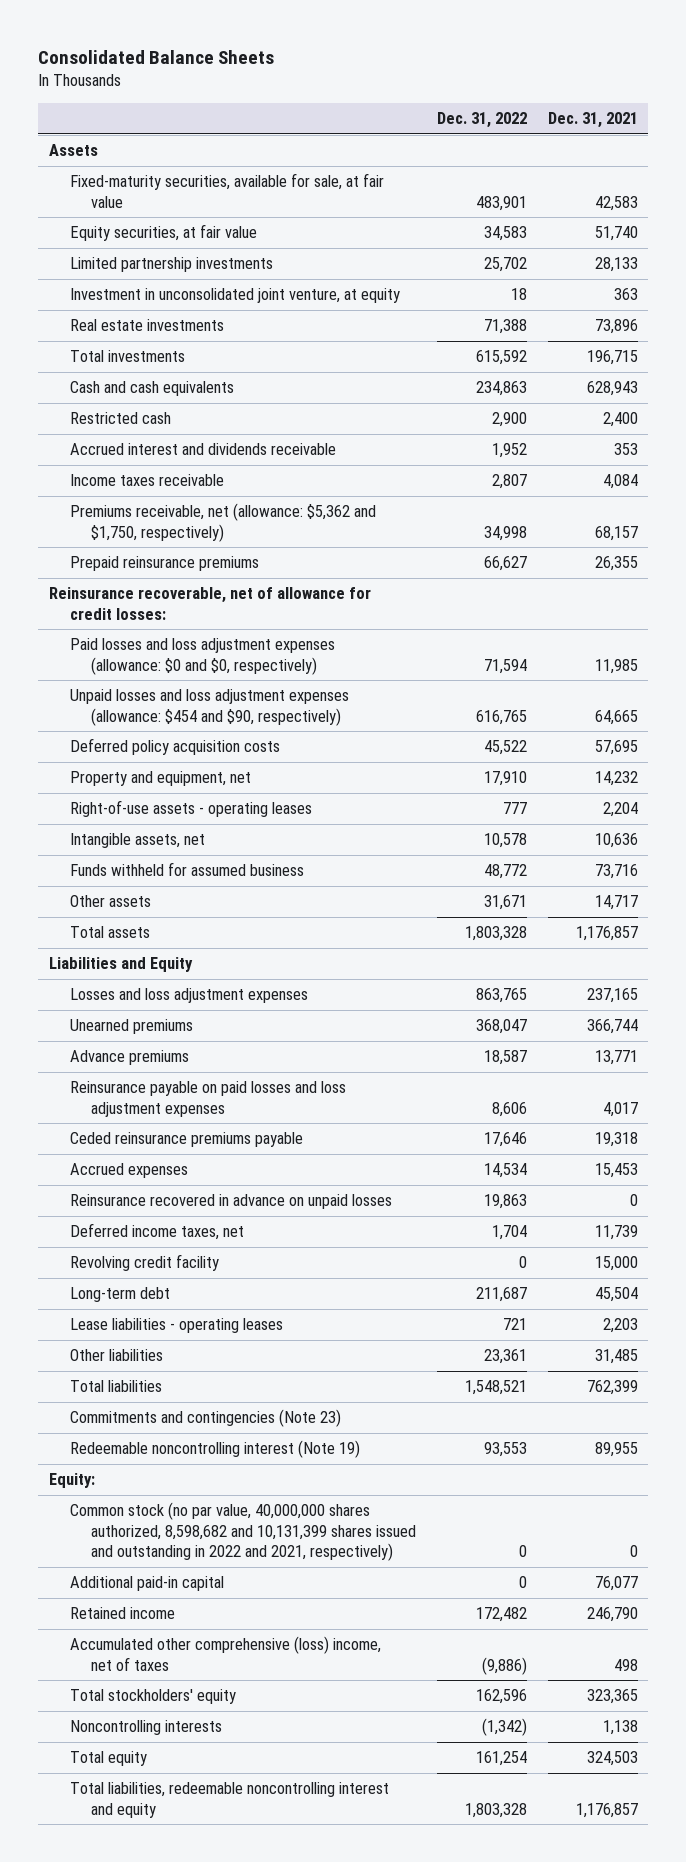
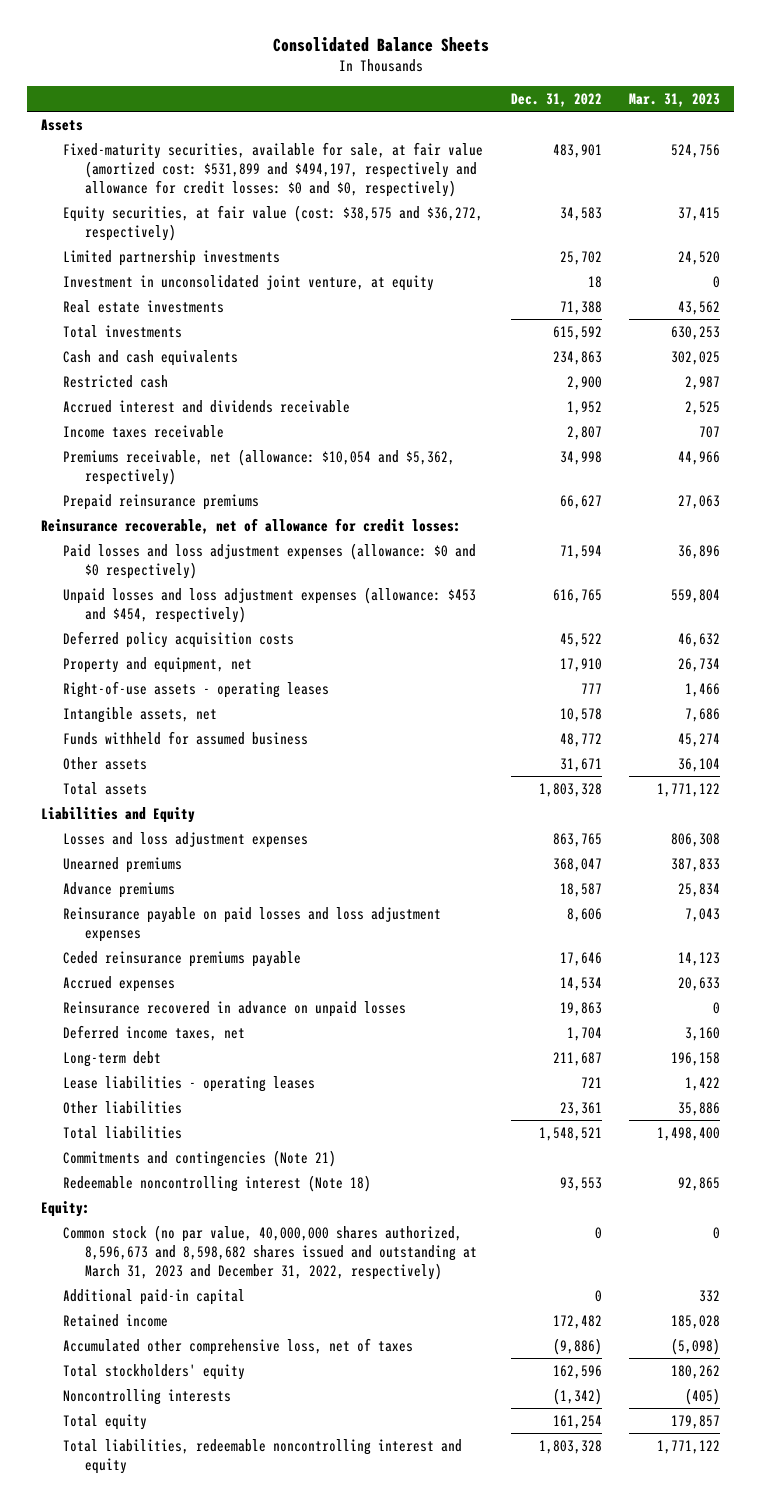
[547,112,638,129] Dec. 31, 2021 -> none
none -> [629,93,721,108] Mar. 31, 2023
[69,173,384,208] Fixed-maturity securities, available for sale, at fair value -> [63,141,484,197] Fixed-maturity securities, available for sale, at fair value (amortized cost: $531,899 and $494,197, respectively and allowance for credit losses: $0 and $0, respectively)
[69,224,257,242] Equity securities, at fair value -> [63,204,484,241] Equity securities, at fair value (cost: $38,575 and $36,272, respectively)
[69,503,376,542] Premiums receivable, net (allowance: $5,362 and $1,750, respectively) -> [63,448,456,485] Premiums receivable, net (allowance: $10,054 and $5,362, respectively)
[69,638,335,675] Paid losses and loss adjustment expenses (allowance: $0 and $0, respectively) -> [63,542,477,579] Paid losses and loss adjustment expenses (allowance: $0 and $0 respectively)
[69,689,349,726] Unpaid losses and loss adjustment expenses (allowance: $454 and $90, respectively) -> [63,586,477,623] Unpaid losses and loss adjustment expenses (allowance: $453 and $454, respectively)
[69,1254,219,1272] Revolving credit facility -> none
[69,1409,341,1428] Commitments and contingencies (Note 23) -> [63,1149,337,1167] Commitments and contingencies (Note 21)
[69,1440,360,1459] Redeemable noncontrolling interest (Note 19) -> [63,1174,372,1192] Redeemable noncontrolling interest (Note 18)
[69,1502,416,1562] Common stock (no par value, 40,000,000 shares authorized, 8,598,682 and 10,131,399 shares issued and outstanding in 2022 and 2021, respectively) -> [63,1224,478,1280] Common stock (no par value, 40,000,000 shares authorized, 8,596,673 and 8,598,682 shares issued and outstanding at March 31, 2023 and December 31, 2022, respectively)
[69,1636,381,1671] Accumulated other comprehensive (loss) income, net of taxes -> [63,1337,414,1355] Accumulated other comprehensive loss, net of taxes

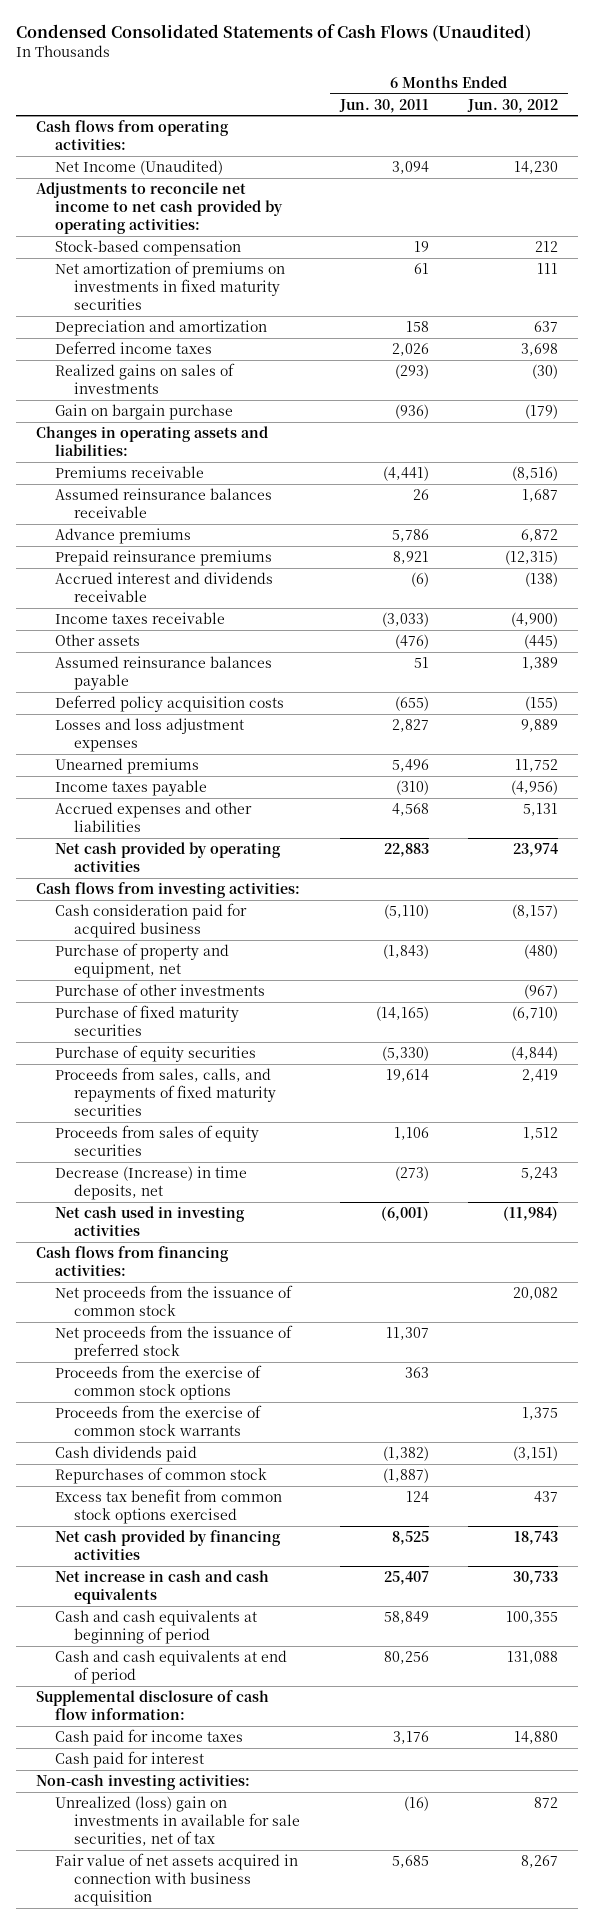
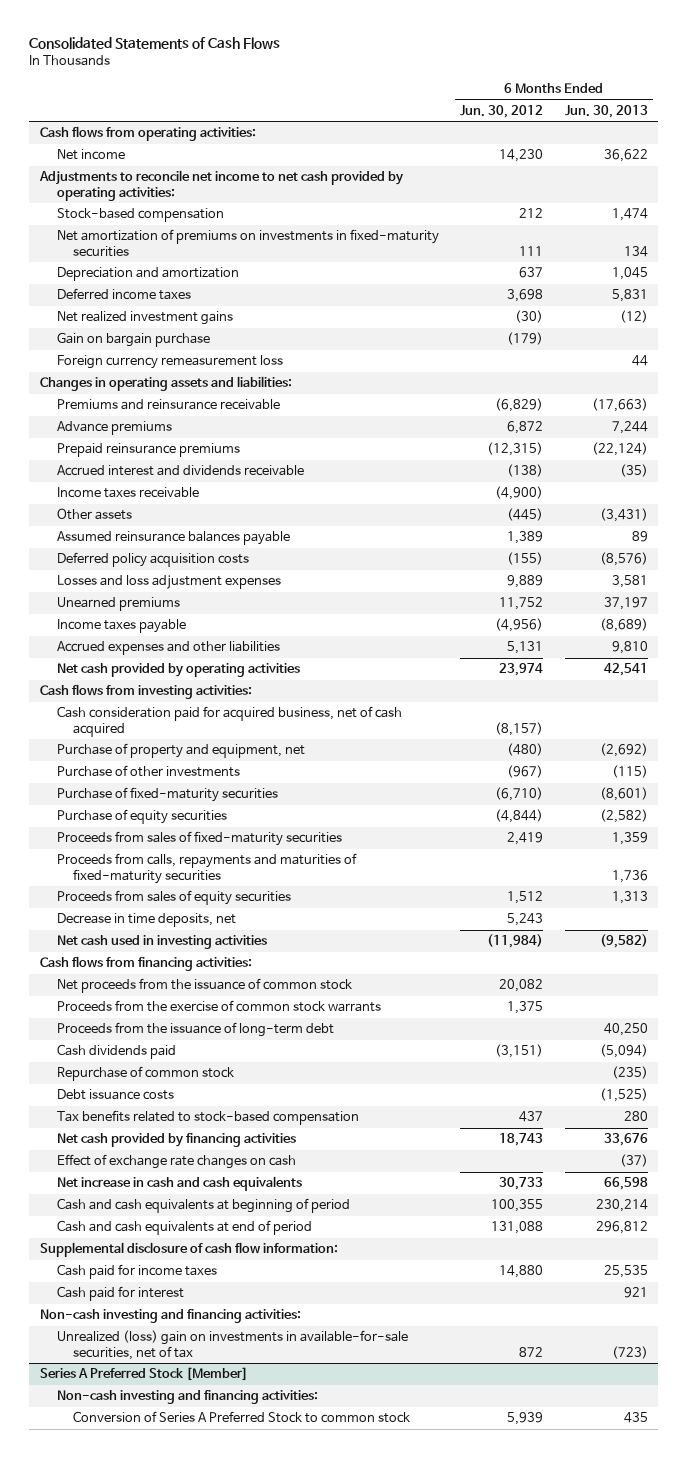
[16,24,532,43] Condensed Consolidated Statements of Cash Flows (Unaudited) -> [29,37,281,50] Consolidated Statements of Cash Flows
[338,98,429,113] Jun. 30, 2011 -> none
none -> [564,104,648,118] Jun. 30, 2013
[55,160,224,176] Net Income (Unaudited) -> [56,149,125,161] Net income
[55,261,286,311] Net amortization of premiums on investments in fixed maturity securities -> [56,229,439,257] Net amortization of premiums on investments in fixed-maturity securities
[55,363,236,395] Realized gains on sales of investments -> [56,311,233,326] Net realized investment gains
none -> [56,355,283,370] Foreign currency remeasurement loss
[55,488,273,519] Assumed reinsurance balances receivable -> none
[55,466,205,479] Premiums receivable -> [56,399,280,411] Premiums and reinsurance receivable
[512,466,559,482] (8,516) -> [495,398,544,413] (6,829)
[55,903,248,939] Cash consideration paid for acquired business -> [56,706,402,737] Cash consideration paid for acquired business, net of cash acquired
[55,1005,240,1037] Purchase of fixed maturity securities -> [56,787,278,803] Purchase of fixed-maturity securities
[55,1067,277,1117] Proceeds from sales, calls, and repayments of fixed maturity securities -> [56,831,342,847] Proceeds from sales of fixed-maturity securities
none -> [56,853,357,884] Proceeds from calls, repayments and maturities of fixed-maturity securities
[55,1166,248,1201] Decrease (Increase) in time deposits, net -> [56,913,236,928] Decrease in time deposits, net
[55,1325,294,1361] Net proceeds from the issuance of preferred stock -> none
[55,1365,263,1401] Proceeds from the exercise of common stock options -> none
none -> [56,1022,334,1038] Proceeds from the issuance of long-term debt
[55,1467,268,1485] Repurchases of common stock -> [56,1066,234,1082] Repurchase of common stock
none -> [56,1089,174,1101] Debt issuance costs
[55,1489,283,1525] Excess tax benefit from common stock options exercised -> [56,1110,359,1126] Tax benefits related to stock-based compensation
none -> [56,1154,296,1170] Effect of exchange rate changes on cash
[55,1853,299,1907] Fair value of net assets acquired in connection with business acquisition -> none
[36,1774,251,1791] Non-cash investing activities: -> [39,1309,301,1324] Non-cash investing and financing activities:
[55,1796,301,1847] Unrealized (loss) gain on investments in available for sale securities, net of tax -> [56,1330,408,1360] Unrealized (loss) gain on investments in available-for-sale securities, net of tax
none -> [39,1367,248,1382] Series A Preferred Stock [Member]
none -> [56,1390,318,1405] Non-cash investing and financing activities:
none -> [73,1411,411,1424] Conversion of Series A Preferred Stock to common stock

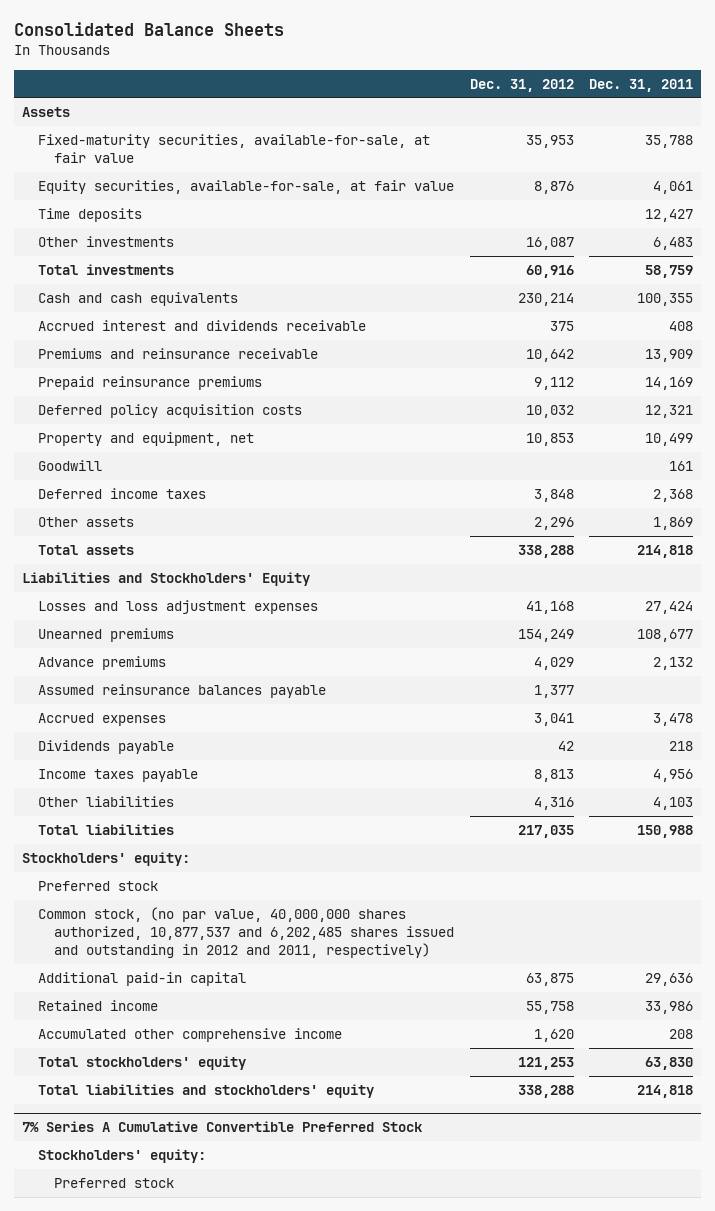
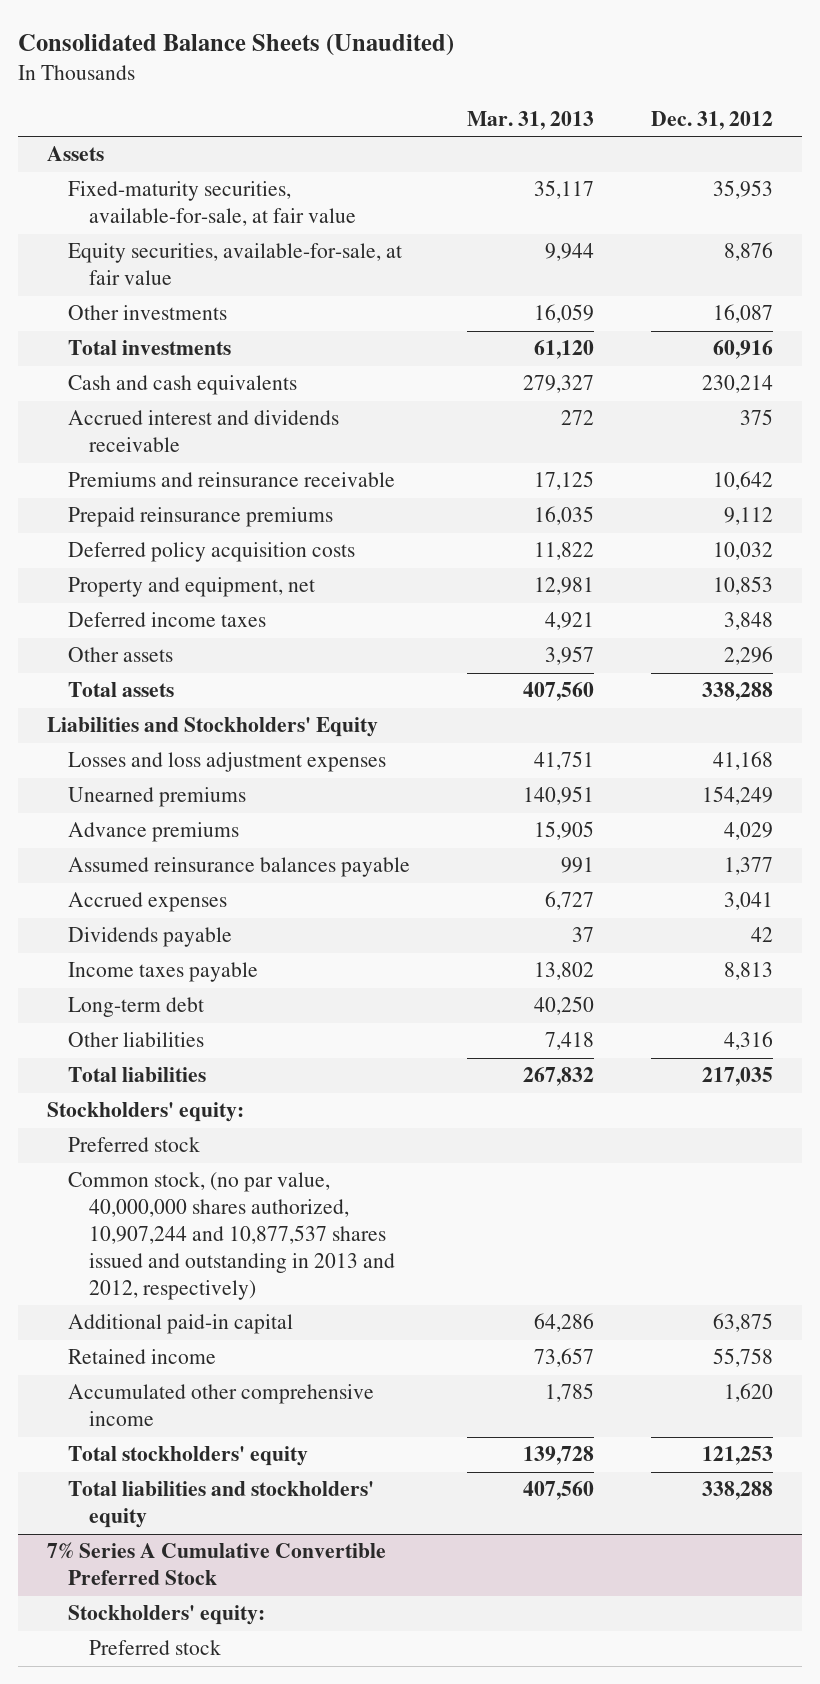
[14,22,285,37] Consolidated Balance Sheets -> [18,34,455,57] Consolidated Balance Sheets (Unaudited)
[589,78,694,92] Dec. 31, 2011 -> none
none -> [467,111,595,131] Mar. 31, 2013
[37,207,142,222] Time deposits -> none
[37,459,102,471] Goodwill -> none
none -> [67,997,204,1018] Long-term debt
[37,906,455,959] Common stock, (no par value, 40,000,000 shares authorized, 10,877,537 and 6,202,485 shares issued and outstanding in 2012 and 2011, respectively) -> [67,1172,395,1300] Common stock, (no par value, 40,000,000 shares authorized, 10,907,244 and 10,877,537 shares issued and outstanding in 2013 and 2012, respectively)

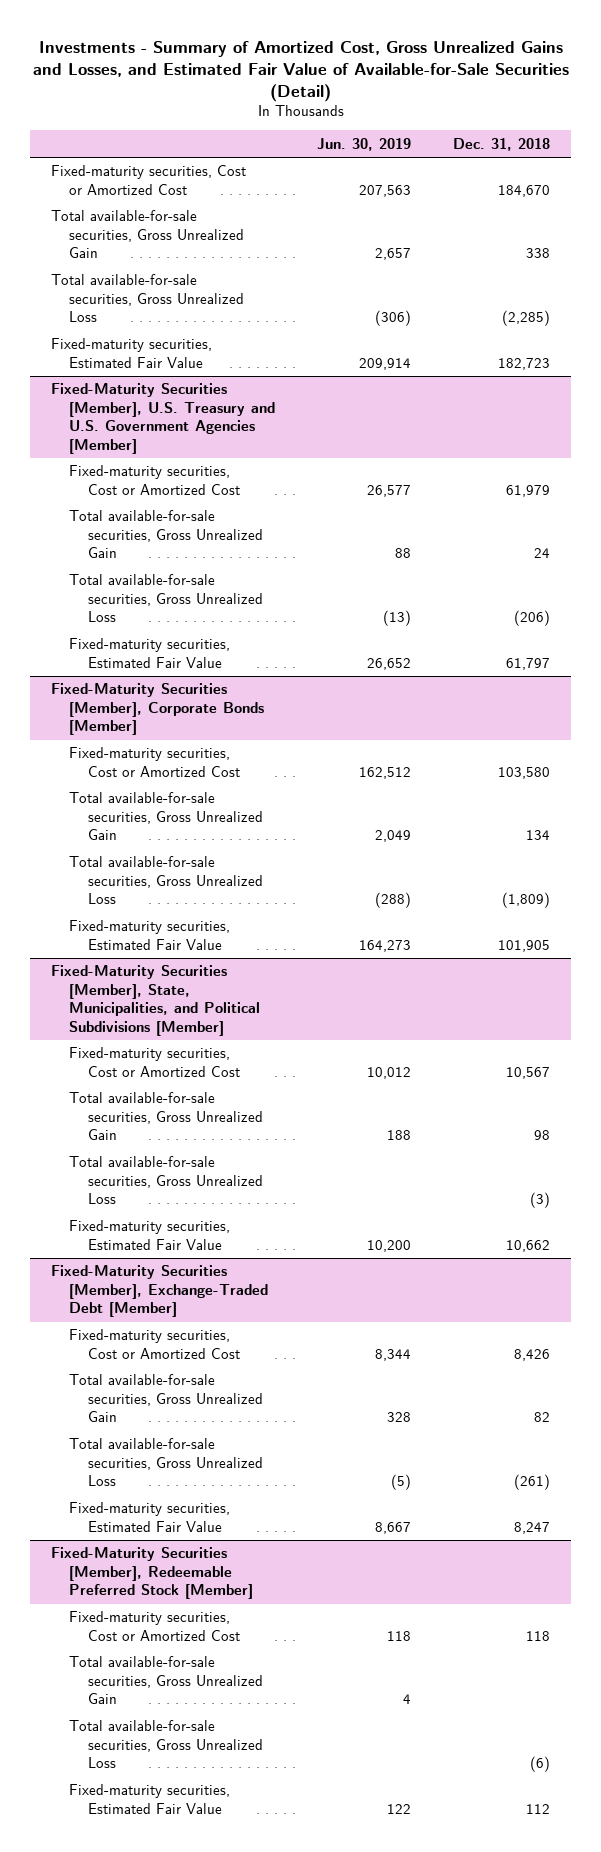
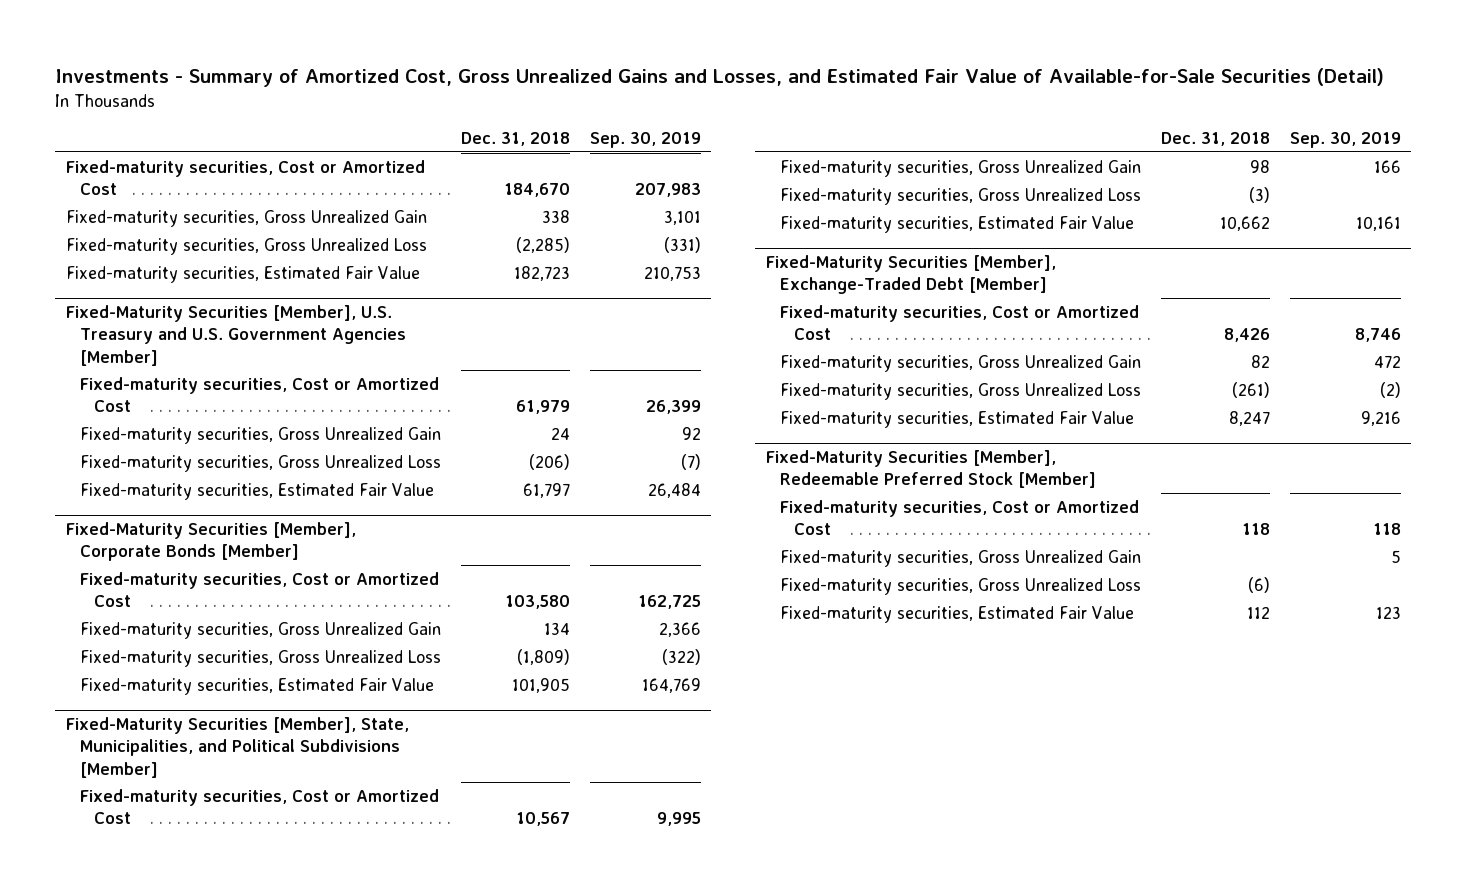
[317,137,412,151] Jun. 30, 2019 -> none
none -> [590,132,702,149] Sep. 30, 2019
[51,210,245,259] Total available-for-sale securities, Gross Unrealized Gain -> [65,209,427,227] Fixed-maturity securities, Gross Unrealized Gain
[51,274,245,323] Total available-for-sale securities, Gross Unrealized Loss -> [65,237,427,255] Fixed-maturity securities, Gross Unrealized Loss
[69,510,263,559] Total available-for-sale securities, Gross Unrealized Gain -> [79,426,441,444] Fixed-maturity securities, Gross Unrealized Gain
[69,574,263,623] Total available-for-sale securities, Gross Unrealized Loss -> [79,454,441,472] Fixed-maturity securities, Gross Unrealized Loss
[69,792,263,841] Total available-for-sale securities, Gross Unrealized Gain -> [79,621,441,639] Fixed-maturity securities, Gross Unrealized Gain
[69,856,263,905] Total available-for-sale securities, Gross Unrealized Loss -> [79,649,441,667] Fixed-maturity securities, Gross Unrealized Loss
[69,1092,263,1141] Total available-for-sale securities, Gross Unrealized Gain -> [779,159,1141,177] Fixed-maturity securities, Gross Unrealized Gain
[69,1156,263,1205] Total available-for-sale securities, Gross Unrealized Loss -> [779,187,1141,205] Fixed-maturity securities, Gross Unrealized Loss
[69,1374,263,1423] Total available-for-sale securities, Gross Unrealized Gain -> [779,354,1141,372] Fixed-maturity securities, Gross Unrealized Gain
[69,1438,263,1487] Total available-for-sale securities, Gross Unrealized Loss -> [779,382,1141,400] Fixed-maturity securities, Gross Unrealized Loss
[69,1656,263,1705] Total available-for-sale securities, Gross Unrealized Gain -> [779,549,1141,567] Fixed-maturity securities, Gross Unrealized Gain
[69,1720,263,1769] Total available-for-sale securities, Gross Unrealized Loss -> [779,577,1141,595] Fixed-maturity securities, Gross Unrealized Loss

